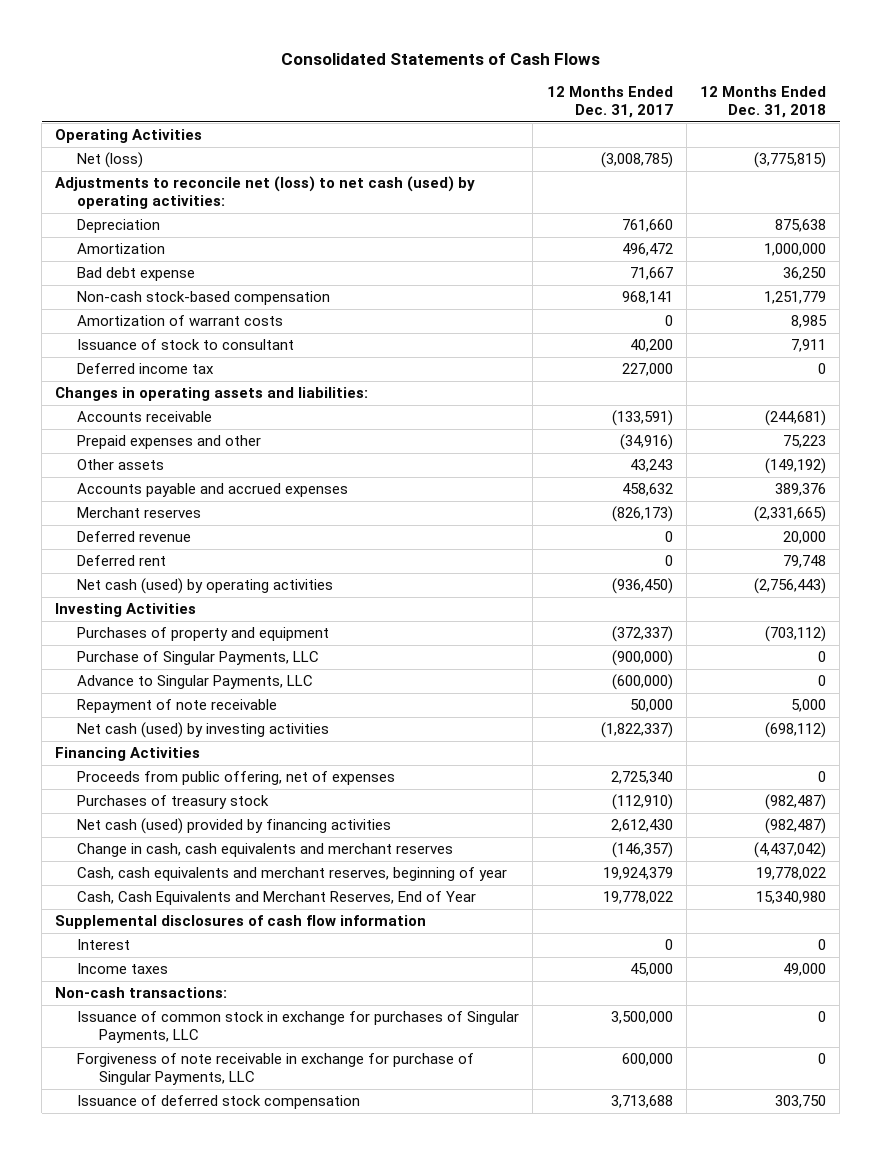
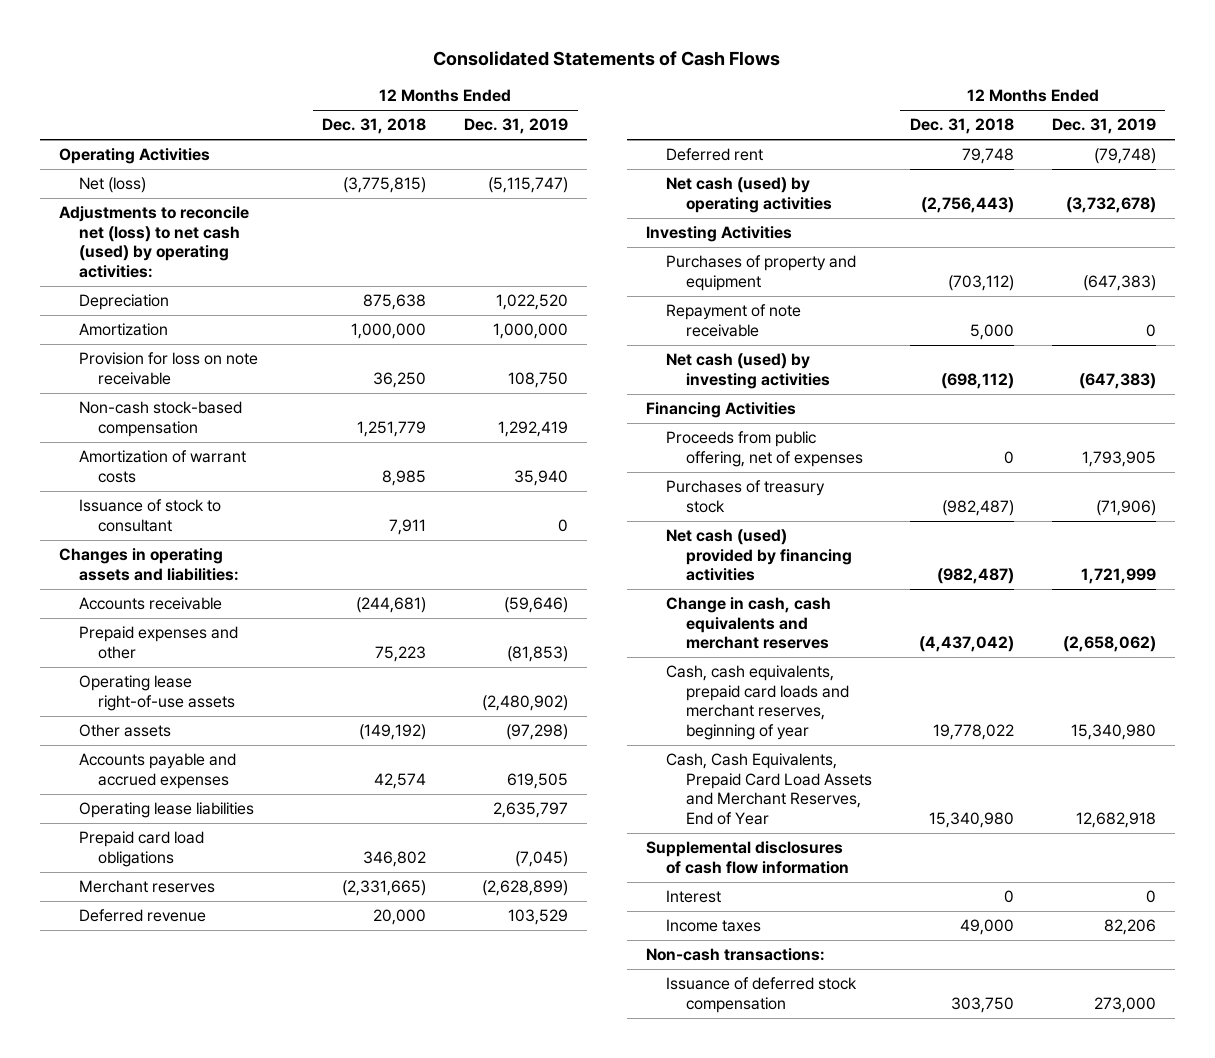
[546,85,673,118] 12 Months Ended Dec. 31, 2017 -> none
none -> [464,118,569,135] Dec. 31, 2019
[77,267,196,282] Bad debt expense -> [78,352,258,385] Provision for loss on note receivable
[77,363,215,375] Deferred income tax -> none
none -> [78,675,236,711] Operating lease right-of-use assets
[774,483,826,497] 389,376 -> [374,772,427,789] 42,574
none -> [78,802,254,819] Operating lease liabilities
none -> [78,831,204,867] Prepaid card load obligations
[77,651,320,666] Purchase of Singular Payments, LLC -> none
[77,675,314,690] Advance to Singular Payments, LLC -> none
[77,867,508,882] Cash, cash equivalents and merchant reserves, beginning of year -> [666,665,849,741] Cash, cash equivalents, prepaid card loads and merchant reserves, beginning of year
[77,891,477,906] Cash, Cash Equivalents and Merchant Reserves, End of Year -> [666,753,872,826] Cash, Cash Equivalents, Prepaid Card Load Assets and Merchant Reserves, End of Year
[77,1011,520,1044] Issuance of common stock in exchange for purchases of Singular Payments, LLC -> none
[77,1053,475,1086] Forgiveness of note receivable in exchange for purchase of Singular Payments, LLC -> none

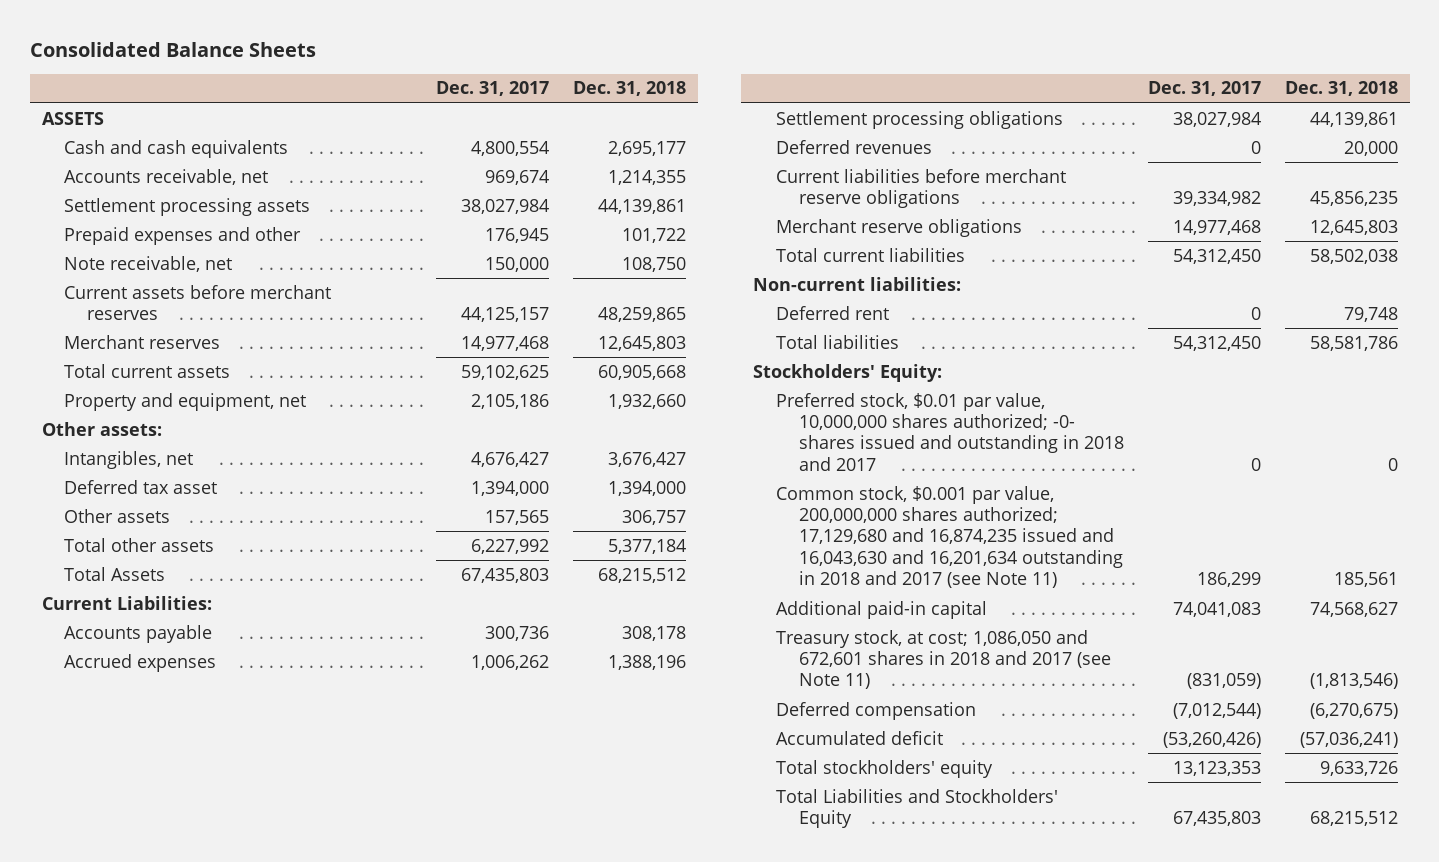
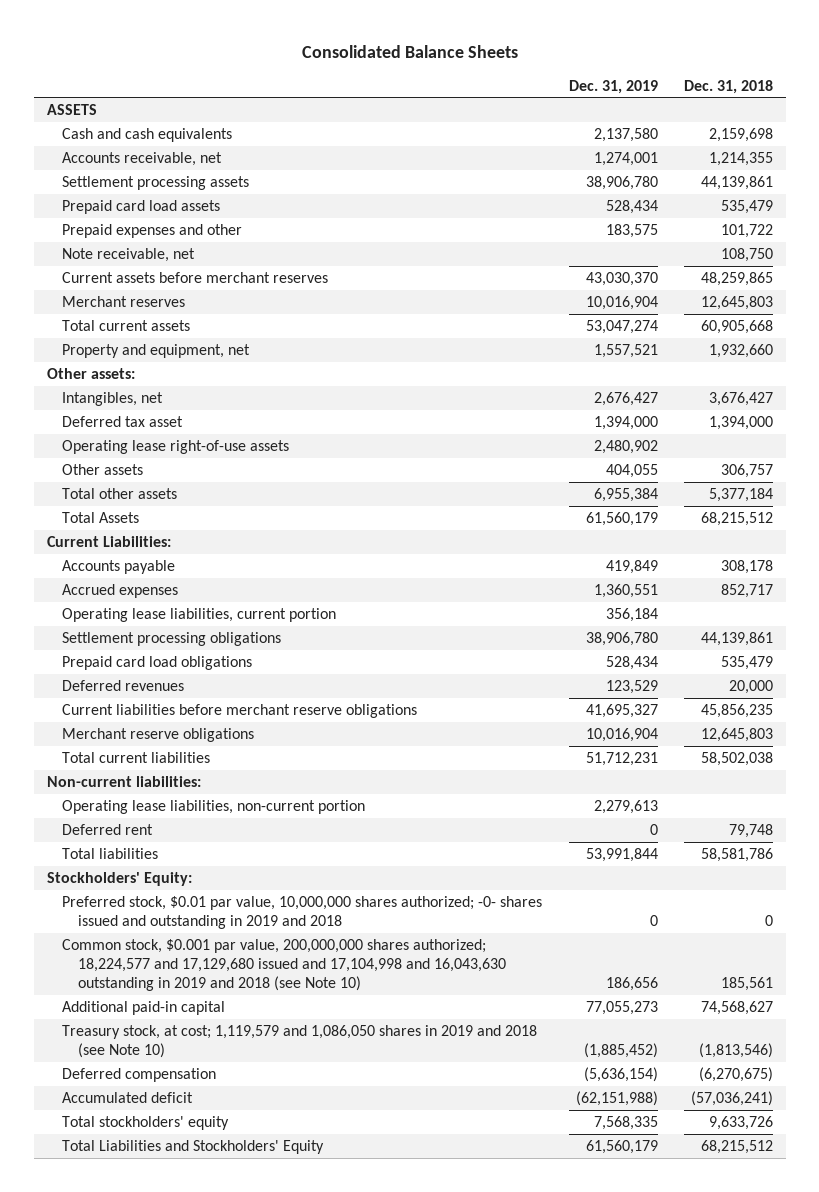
[436,81,550,97] Dec. 31, 2017 -> none
none -> [568,79,658,94] Dec. 31, 2019
[608,140,687,156] 2,695,177 -> [708,128,773,143] 2,159,698
none -> [62,200,221,215] Prepaid card load assets
none -> [62,440,290,455] Operating lease right-of-use assets
[608,654,687,670] 1,388,196 -> [720,584,773,599] 852,717
none -> [62,608,337,623] Operating lease liabilities, current portion
none -> [62,656,253,671] Prepaid card load obligations
none -> [62,800,366,815] Operating lease liabilities, non-current portion
[775,392,1124,471] Preferred stock, $0.01 par value, 10,000,000 shares authorized; -0- shares issued and outstanding in 2018 and 2017 -> [62,896,543,929] Preferred stock, $0.01 par value, 10,000,000 shares authorized; -0- shares issued and outstanding in 2019 and 2018
[775,485,1123,589] Common stock, $0.001 par value, 200,000,000 shares authorized; 17,129,680 and 16,874,235 issued and 16,043,630 and 16,201,634 outstanding in 2018 and 2017 (see Note 11) -> [62,939,506,991] Common stock, $0.001 par value, 200,000,000 shares authorized; 18,224,577 and 17,129,680 issued and 17,104,998 and 16,043,630 outstanding in 2019 and 2018 (see Note 10)
[775,629,1111,690] Treasury stock, at cost; 1,086,050 and 672,601 shares in 2018 and 2017 (see Note 11) -> [62,1025,538,1058] Treasury stock, at cost; 1,119,579 and 1,086,050 shares in 2019 and 2018 (see Note 10)

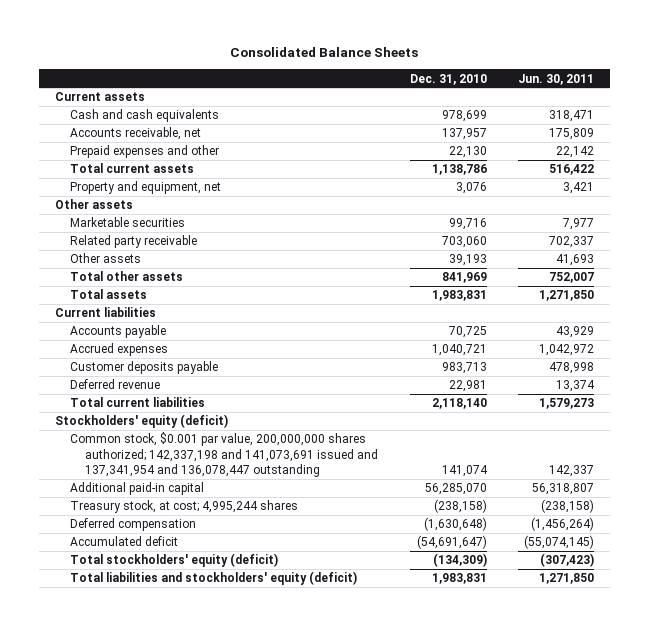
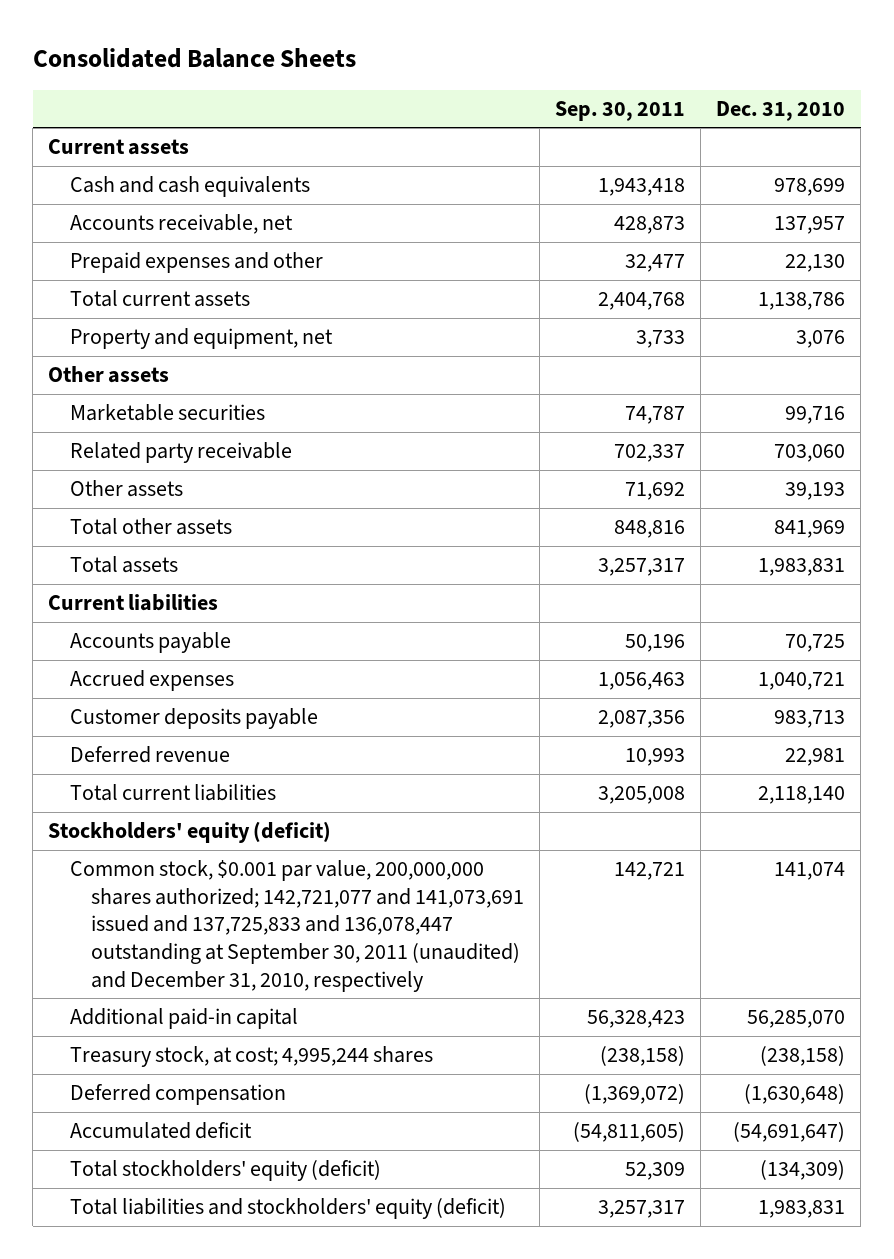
[518,73,595,85] Jun. 30, 2011 -> none
none -> [555,100,686,121] Sep. 30, 2011
[69,432,379,477] Common stock, $0.001 par value, 200,000,000 shares authorized; 142,337,198 and 141,073,691 issued and 137,341,954 and 136,078,447 outstanding -> [69,860,525,992] Common stock, $0.001 par value, 200,000,000 shares authorized; 142,721,077 and 141,073,691 issued and 137,725,833 and 136,078,447 outstanding at September 30, 2011 (unaudited) and December 31, 2010, respectively

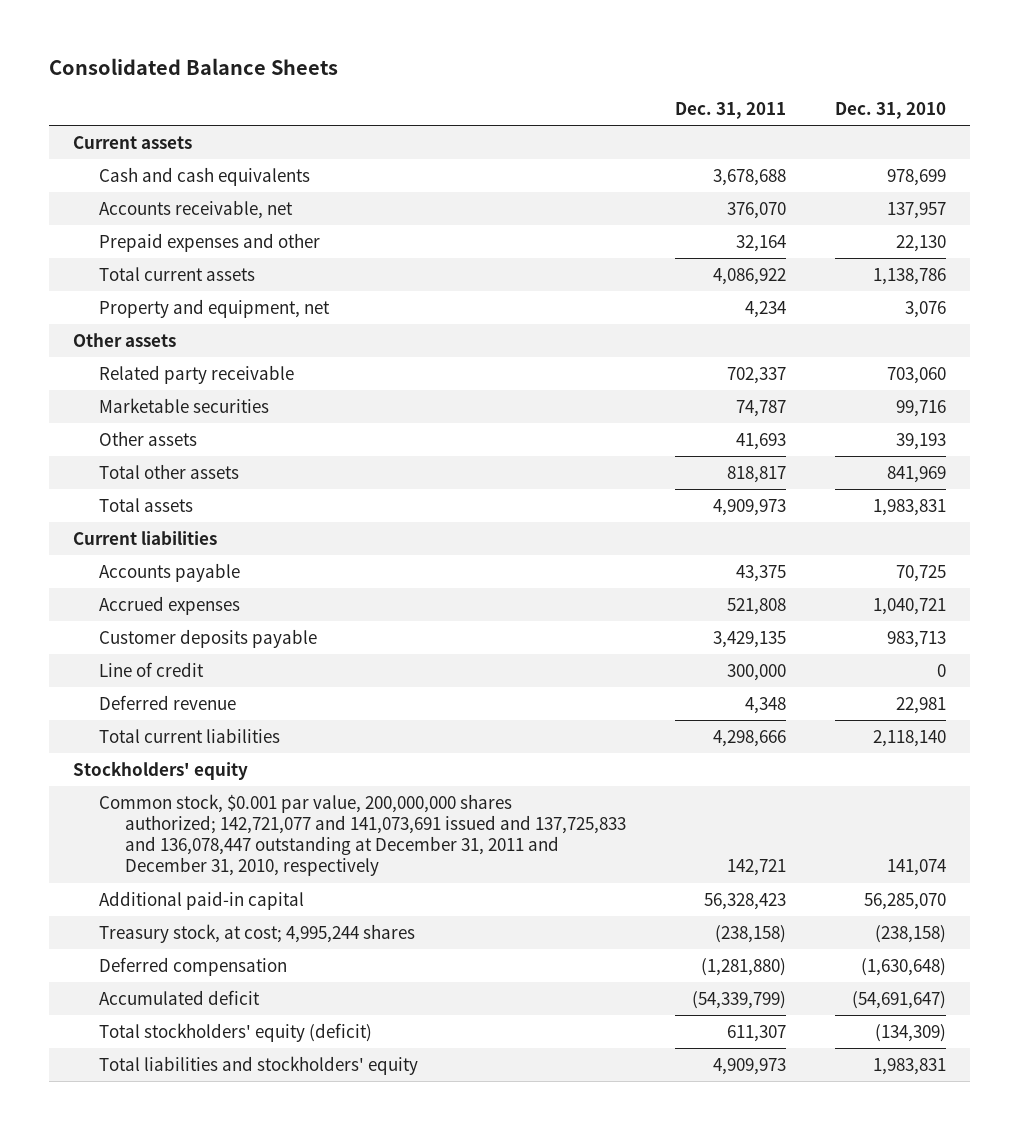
[555,100,686,121] Sep. 30, 2011 -> none
none -> [675,102,787,120] Dec. 31, 2011
[69,404,265,422] Marketable securities -> [99,397,270,413] Marketable securities
none -> [99,661,205,677] Line of credit
[48,821,332,844] Stockholders' equity (deficit) -> [73,760,249,780] Stockholders' equity
[69,860,525,992] Common stock, $0.001 par value, 200,000,000 shares authorized; 142,721,077 and 141,073,691 issued and 137,725,833 and 136,078,447 outstanding at September 30, 2011 (unaudited) and December 31, 2010, respectively -> [99,793,627,877] Common stock, $0.001 par value, 200,000,000 shares authorized; 142,721,077 and 141,073,691 issued and 137,725,833 and 136,078,447 outstanding at December 31, 2011 and December 31, 2010, respectively
[69,1198,506,1220] Total liabilities and stockholders' equity (deficit) -> [99,1055,419,1075] Total liabilities and stockholders' equity

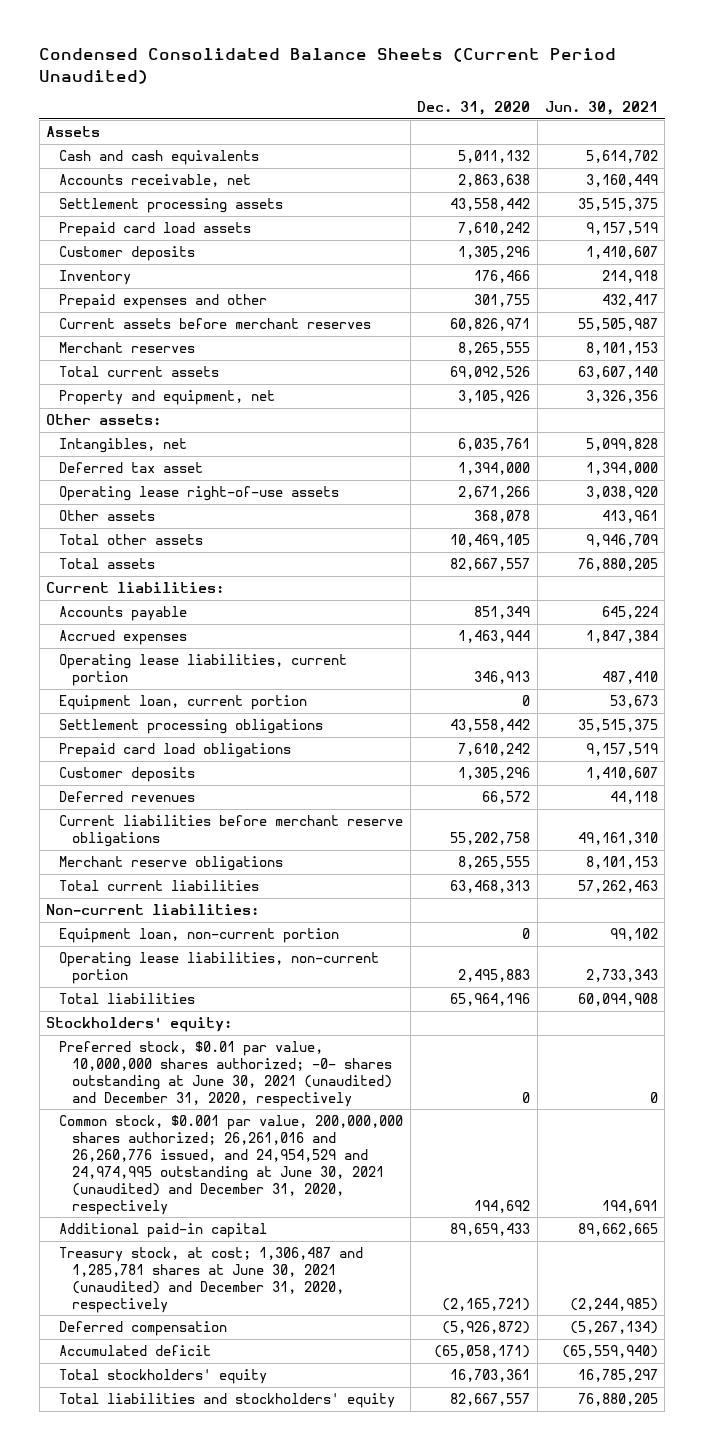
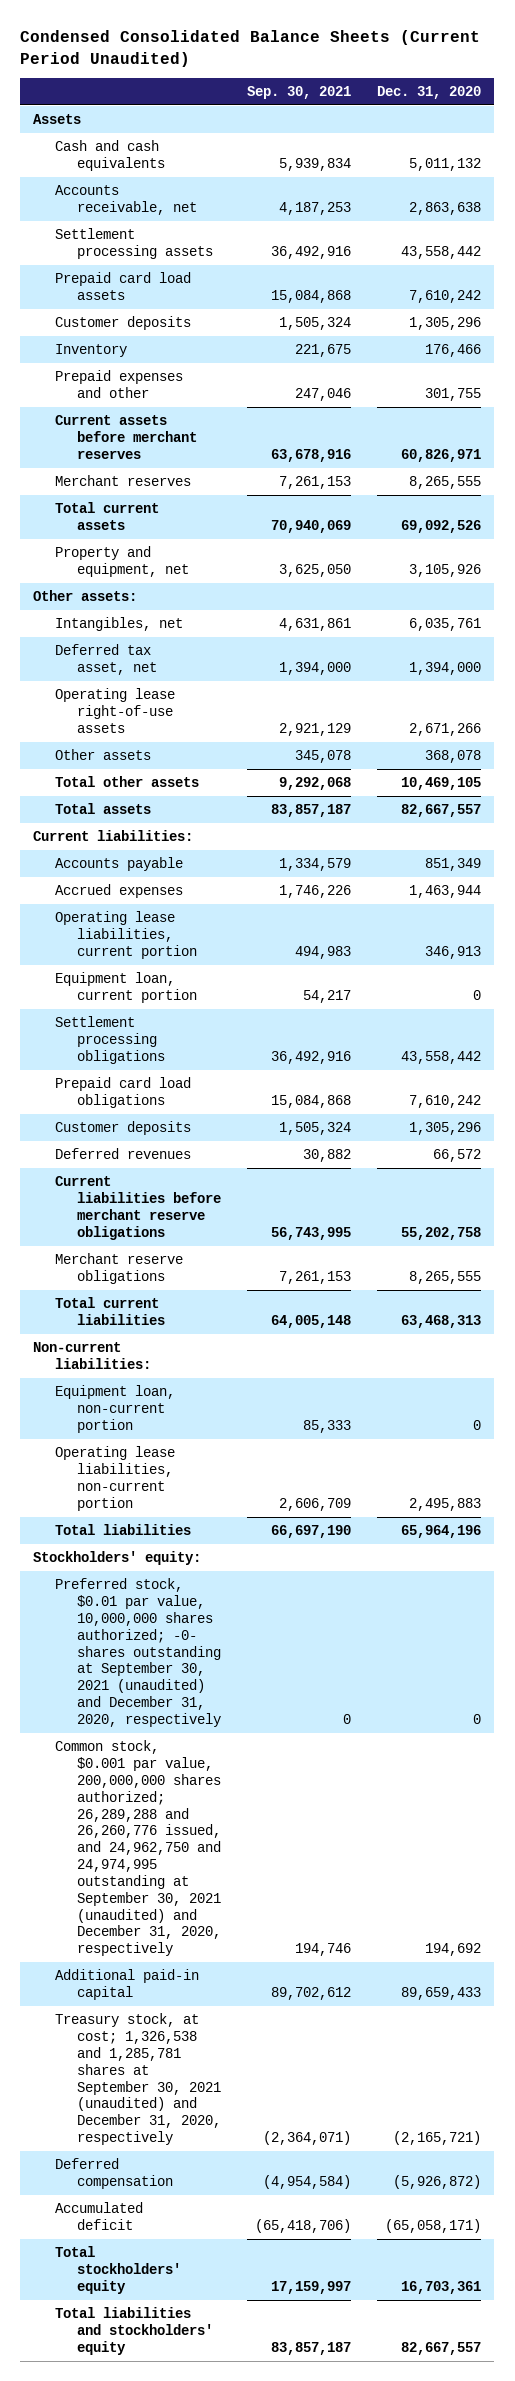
[544,101,658,116] Jun. 30, 2021 -> none
none -> [247,85,352,99] Sep. 30, 2021
[59,462,204,474] Deferred tax asset -> [55,644,158,676] Deferred tax asset, net
[59,1041,393,1107] Preferred stock, $0.01 par value, 10,000,000 shares authorized; -0- shares outstanding at June 30, 2021 (unaudited) and December 31, 2020, respectively -> [55,1578,222,1727] Preferred stock, $0.01 par value, 10,000,000 shares authorized; -0- shares outstanding at September 30, 2021 (unaudited) and December 31, 2020, respectively
[59,1115,404,1215] Common stock, $0.001 par value, 200,000,000 shares authorized; 26,261,016 and 26,260,776 issued, and 24,954,529 and 24,974,995 outstanding at June 30, 2021 (unaudited) and December 31, 2020, respectively -> [55,1740,222,1957] Common stock, $0.001 par value, 200,000,000 shares authorized; 26,289,288 and 26,260,776 issued, and 24,962,750 and 24,974,995 outstanding at September 30, 2021 (unaudited) and December 31, 2020, respectively
[59,1247,364,1313] Treasury stock, at cost; 1,306,487 and 1,285,781 shares at June 30, 2021 (unaudited) and December 31, 2020, respectively -> [55,2013,222,2146] Treasury stock, at cost; 1,326,538 and 1,285,781 shares at September 30, 2021 (unaudited) and December 31, 2020, respectively

